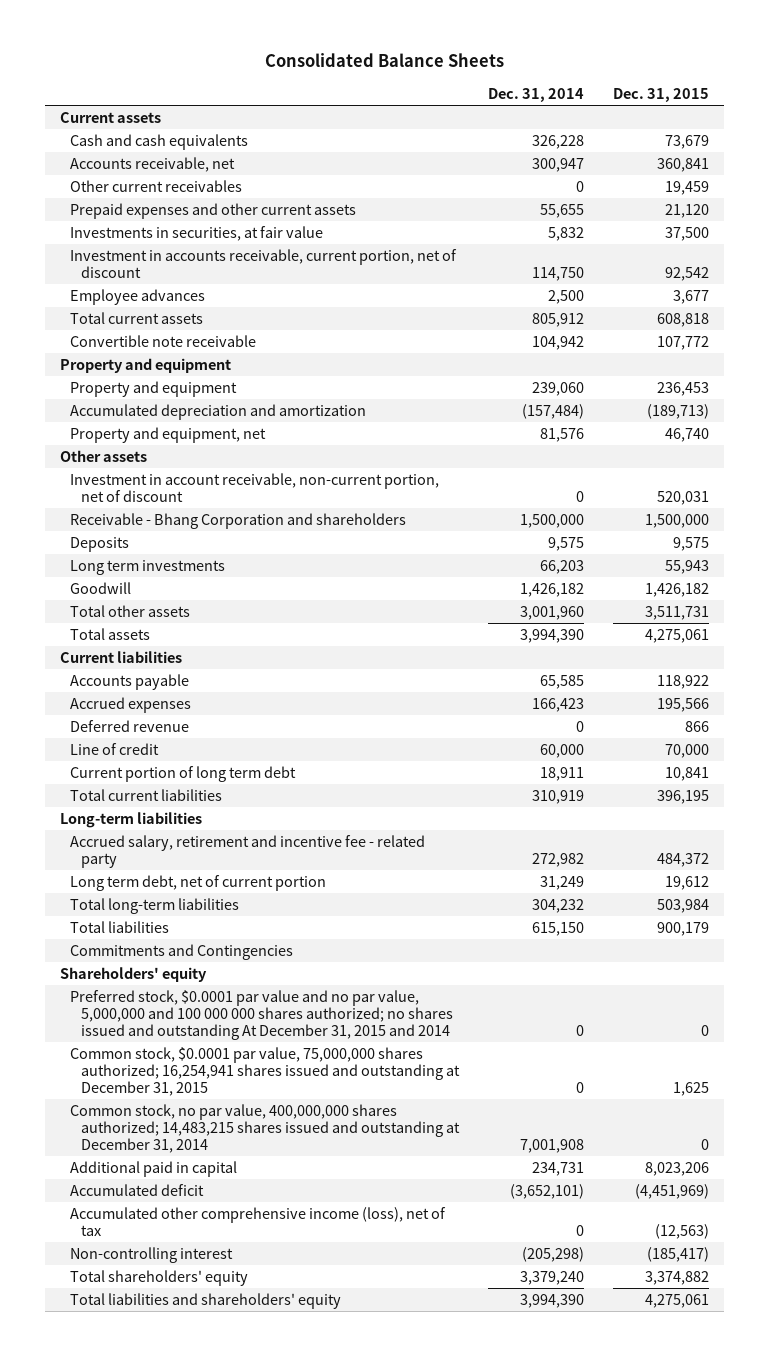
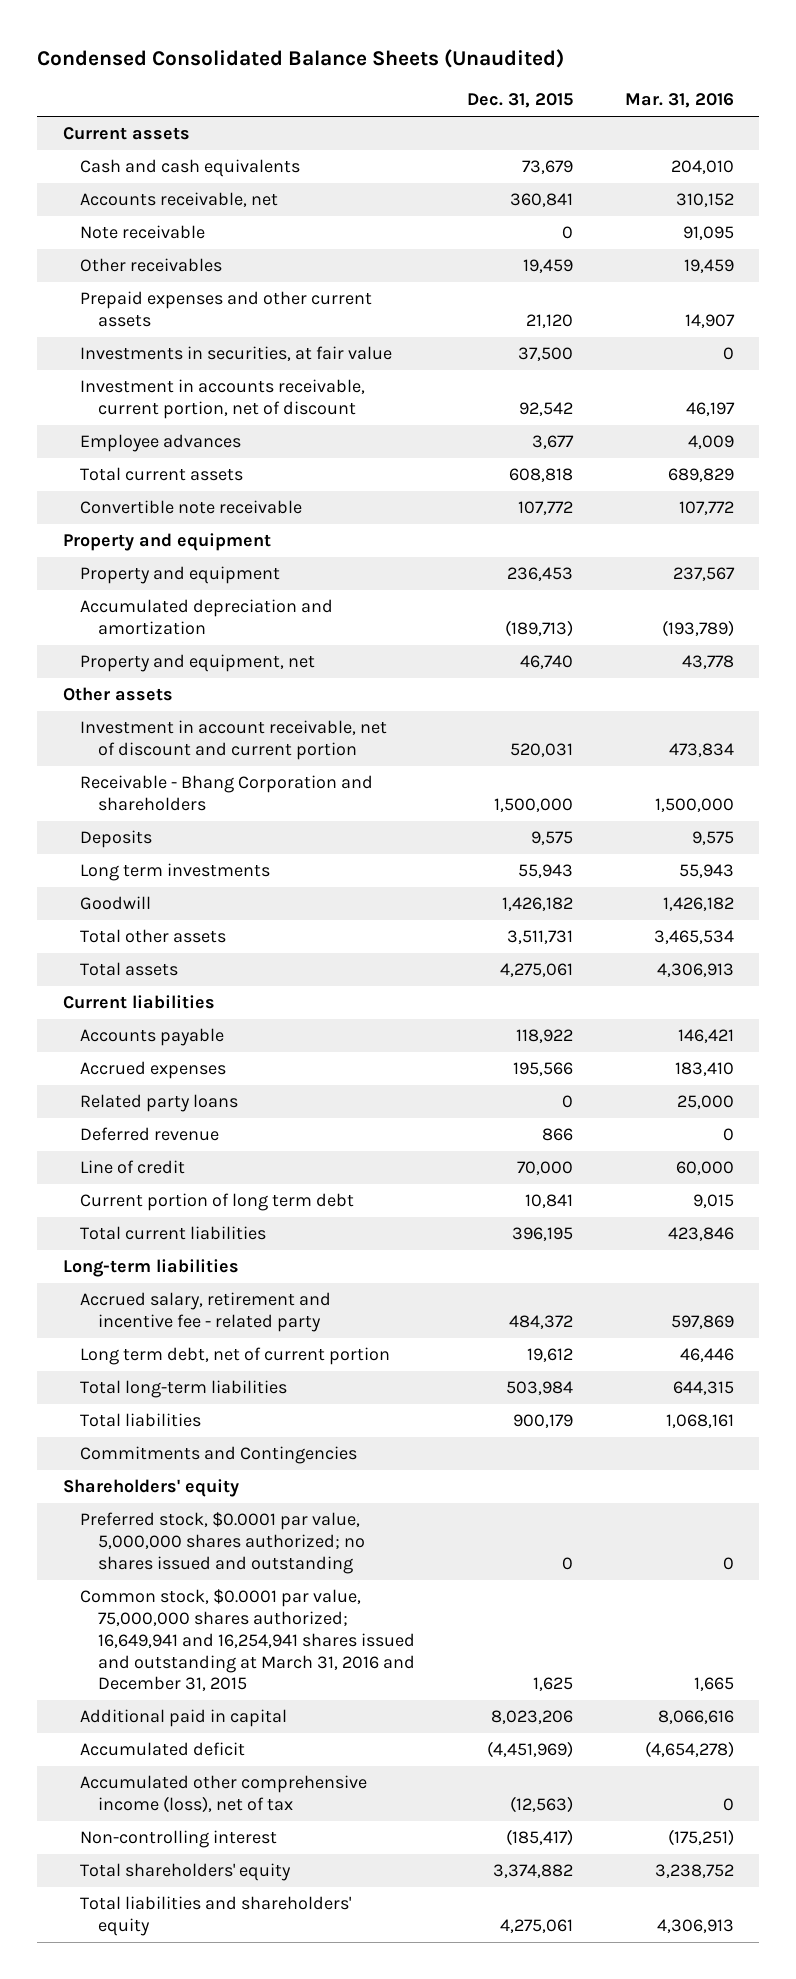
[264,53,504,68] Consolidated Balance Sheets -> [36,48,564,68] Condensed Consolidated Balance Sheets (Unaudited)
[487,87,584,102] Dec. 31, 2014 -> none
none -> [624,93,734,109] Mar. 31, 2016
none -> [80,225,206,240] Note receivable
[70,179,243,192] Other current receivables -> [80,258,223,273] Other receivables
[70,472,440,502] Investment in account receivable, non-current portion, net of discount -> [80,720,388,761] Investment in account receivable, net of discount and current portion
none -> [80,1094,239,1113] Related party loans
[70,1103,460,1153] Common stock, no par value, 400,000,000 shares authorized; 14,483,215 shares issued and outstanding at December 31, 2014 -> none
[70,989,453,1040] Preferred stock, $0.0001 par value and no par value, 5,000,000 and 100 000 000 shares authorized; no shares issued and outstanding At December 31, 2015 and 2014 -> [80,1512,365,1574] Preferred stock, $0.0001 par value, 5,000,000 shares authorized; no shares issued and outstanding
[70,1046,460,1096] Common stock, $0.0001 par value, 75,000,000 shares authorized; 16,254,941 shares issued and outstanding at December 31, 2015 -> [80,1589,415,1692] Common stock, $0.0001 par value, 75,000,000 shares authorized; 16,649,941 and 16,254,941 shares issued and outstanding at March 31, 2016 and December 31, 2015

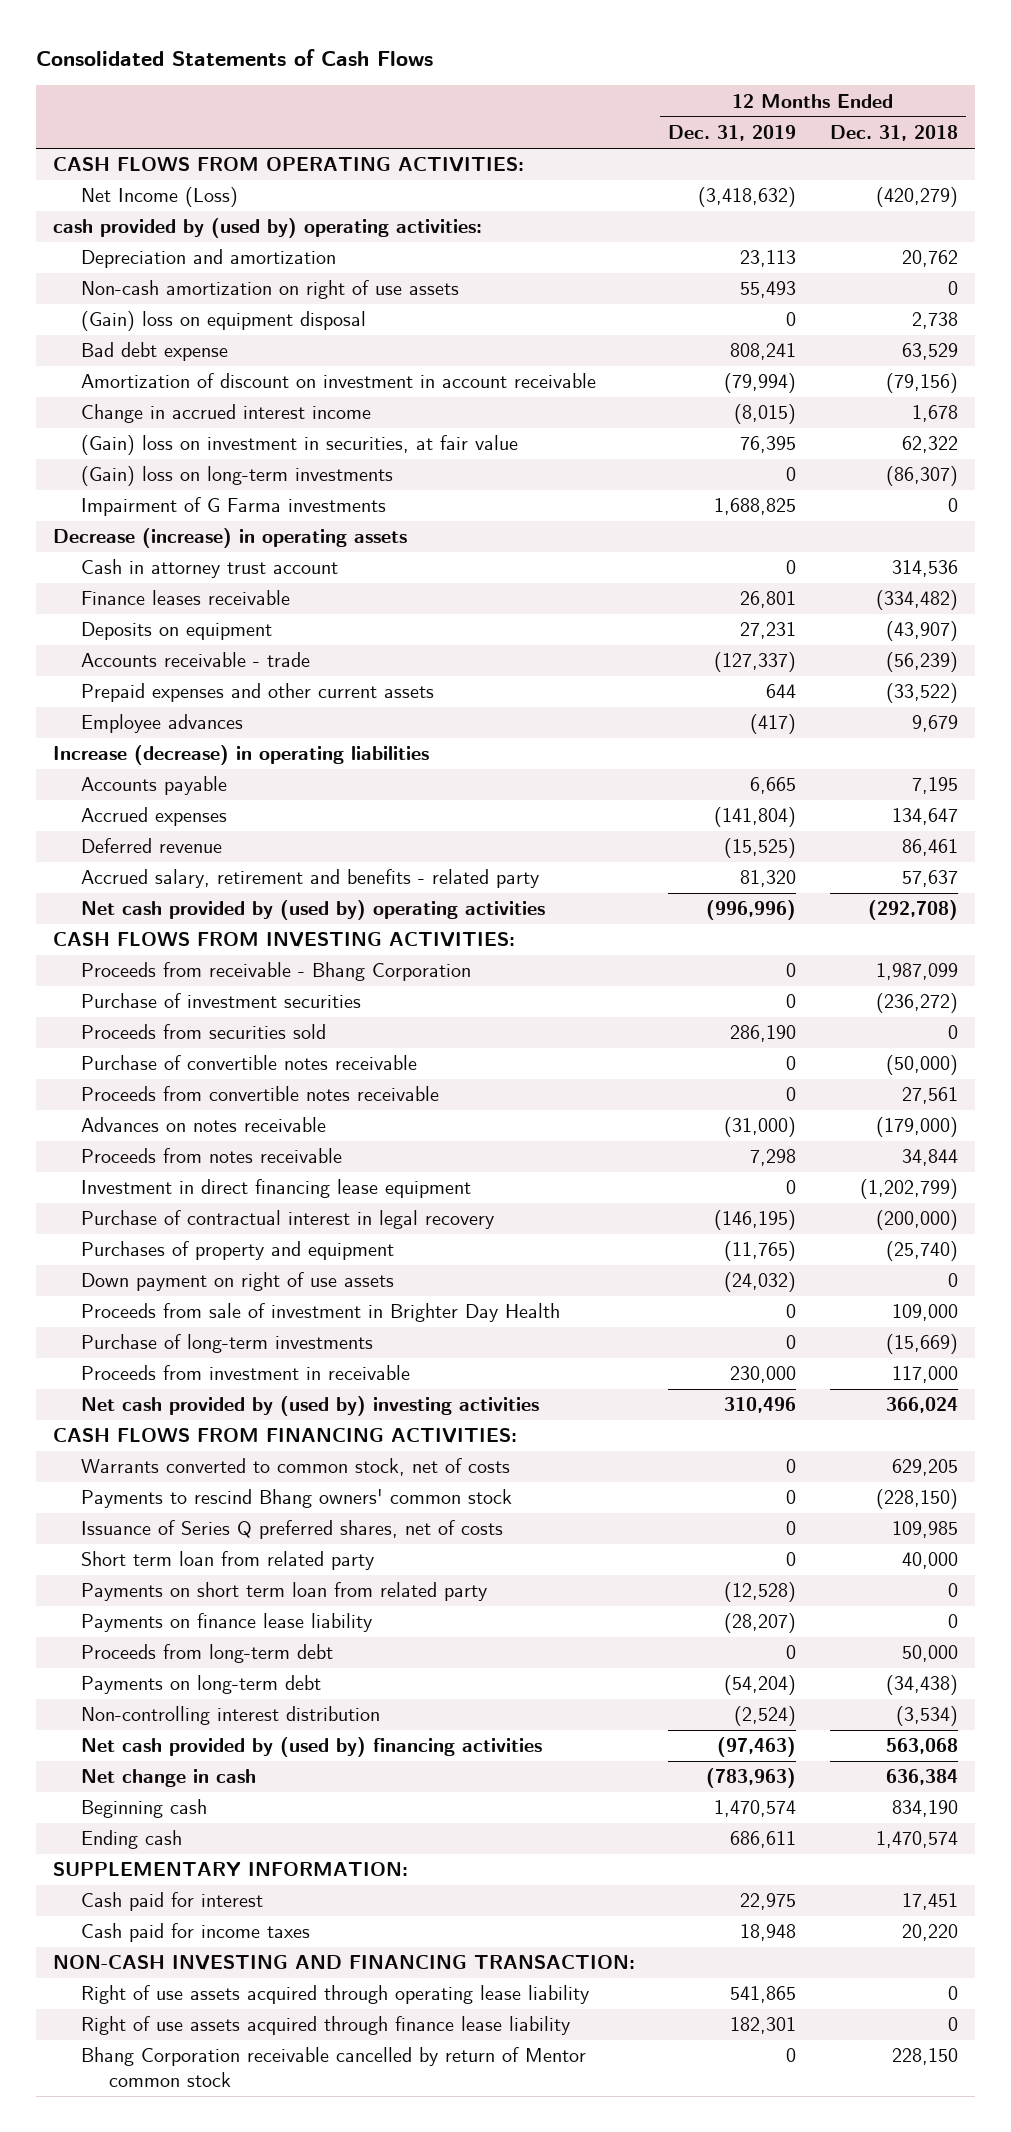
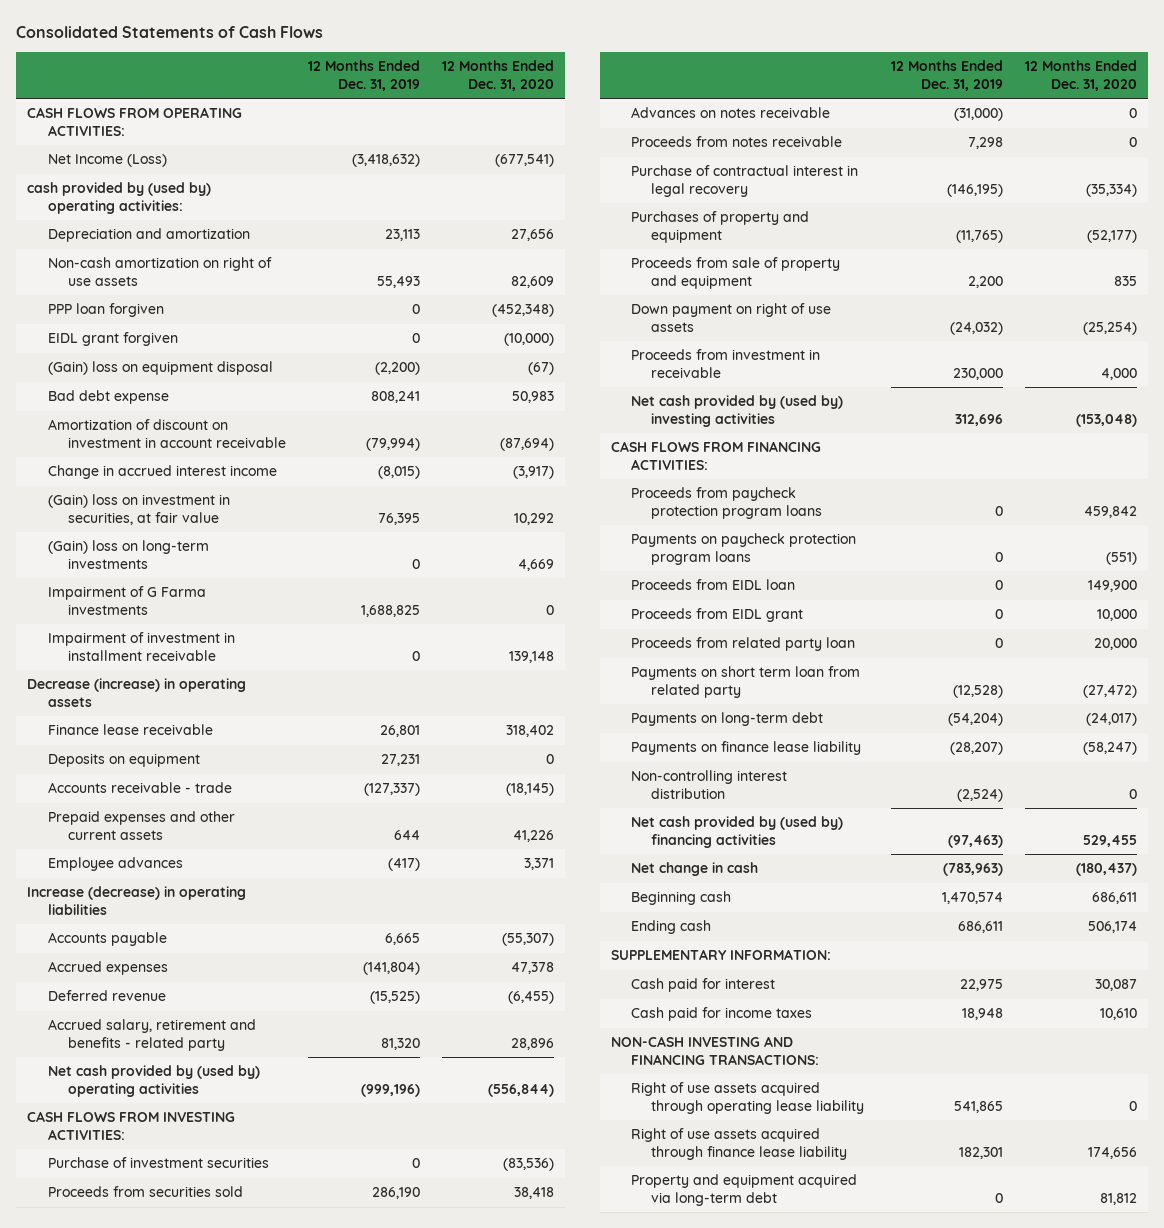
[829,125,958,142] Dec. 31, 2018 -> none
none -> [441,60,554,92] 12 Months Ended Dec. 31, 2020
none -> [47,303,164,318] PPP loan forgiven
none -> [47,332,178,347] EIDL grant forgiven
[786,312,797,327] 0 -> [374,362,420,376] (2,200)
none -> [47,632,235,661] Impairment of investment in installment receivable
[81,559,339,579] Cash in attorney trust account -> none
[81,590,291,606] Finance leases receivable -> [47,724,213,736] Finance lease receivable
[706,900,797,921] (996,996) -> [360,1083,420,1097] (999,196)
[81,962,472,982] Proceeds from receivable - Bhang Corporation -> none
[81,1055,418,1071] Purchase of convertible notes receivable -> none
[81,1086,440,1102] Proceeds from convertible notes receivable -> none
[81,1179,472,1199] Investment in direct financing lease equipment -> none
none -> [630,257,840,289] Proceeds from sale of property and equipment
[81,1303,561,1323] Proceeds from sale of investment in Brighter Day Health -> none
[81,1334,374,1354] Purchase of long-term investments -> none
[724,1397,797,1414] 310,496 -> [954,413,1003,426] 312,696
[81,1458,511,1477] Warrants converted to common stock, net of costs -> none
[81,1489,513,1509] Payments to rescind Bhang owners' common stock -> none
[81,1520,504,1540] Issuance of Series Q preferred shares, net of costs -> none
none -> [630,487,823,519] Proceeds from paycheck protection program loans
none -> [630,533,856,565] Payments on paycheck protection program loans
none -> [630,579,795,591] Proceeds from EIDL loan
none -> [630,608,803,623] Proceeds from EIDL grant
[81,1551,375,1571] Short term loan from related party -> [630,637,855,652] Proceeds from related party loan
[81,1644,334,1664] Proceeds from long-term debt -> none
[81,1613,373,1633] Payments on finance lease liability -> [630,741,861,756] Payments on finance lease liability
[52,1955,635,1971] NON-CASH INVESTING AND FINANCING TRANSACTION: -> [610,1036,819,1065] NON-CASH INVESTING AND FINANCING TRANSACTIONS:
[81,2047,587,2088] Bhang Corporation receivable cancelled by return of Mentor common stock -> none
none -> [630,1174,857,1206] Property and equipment acquired via long-term debt

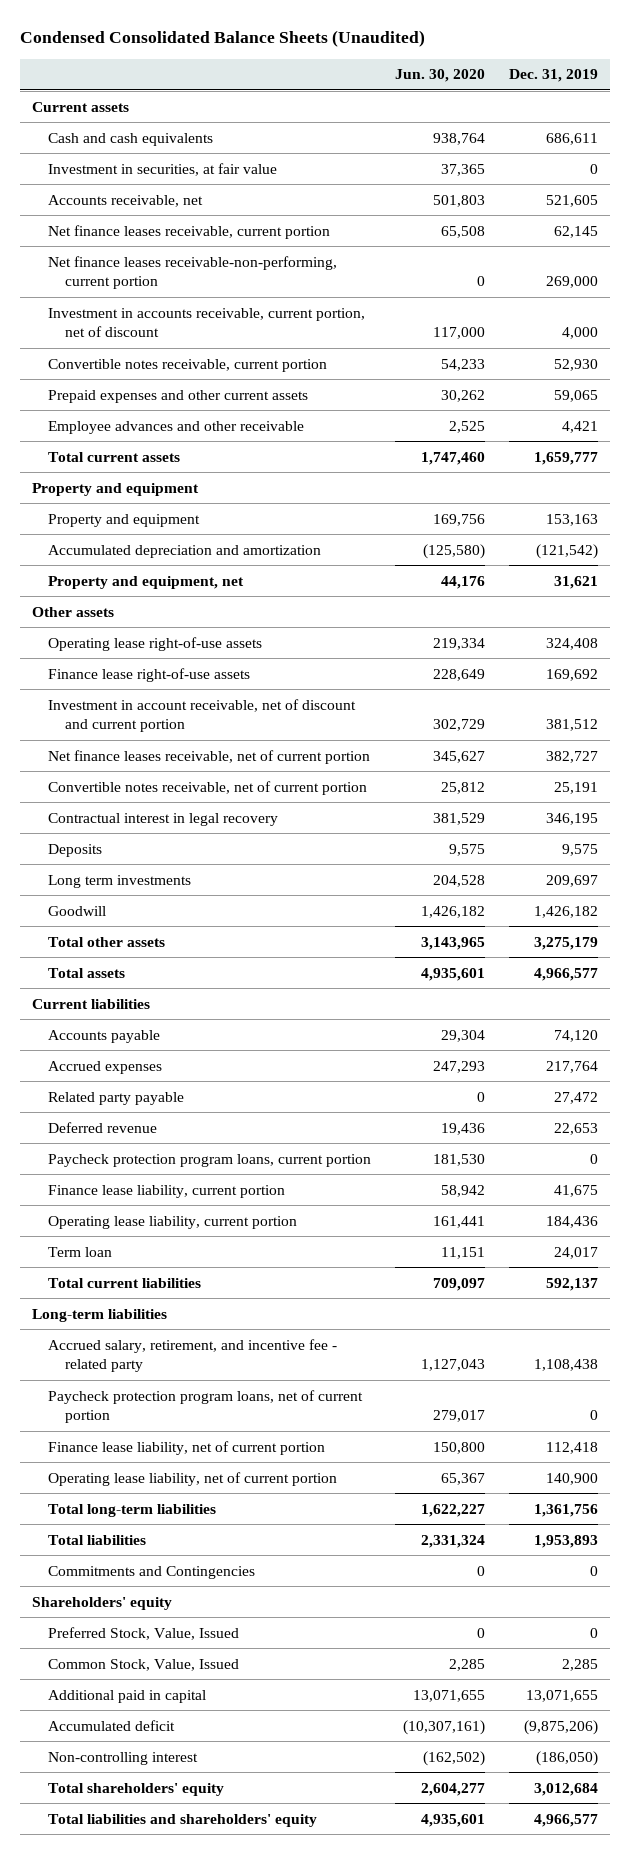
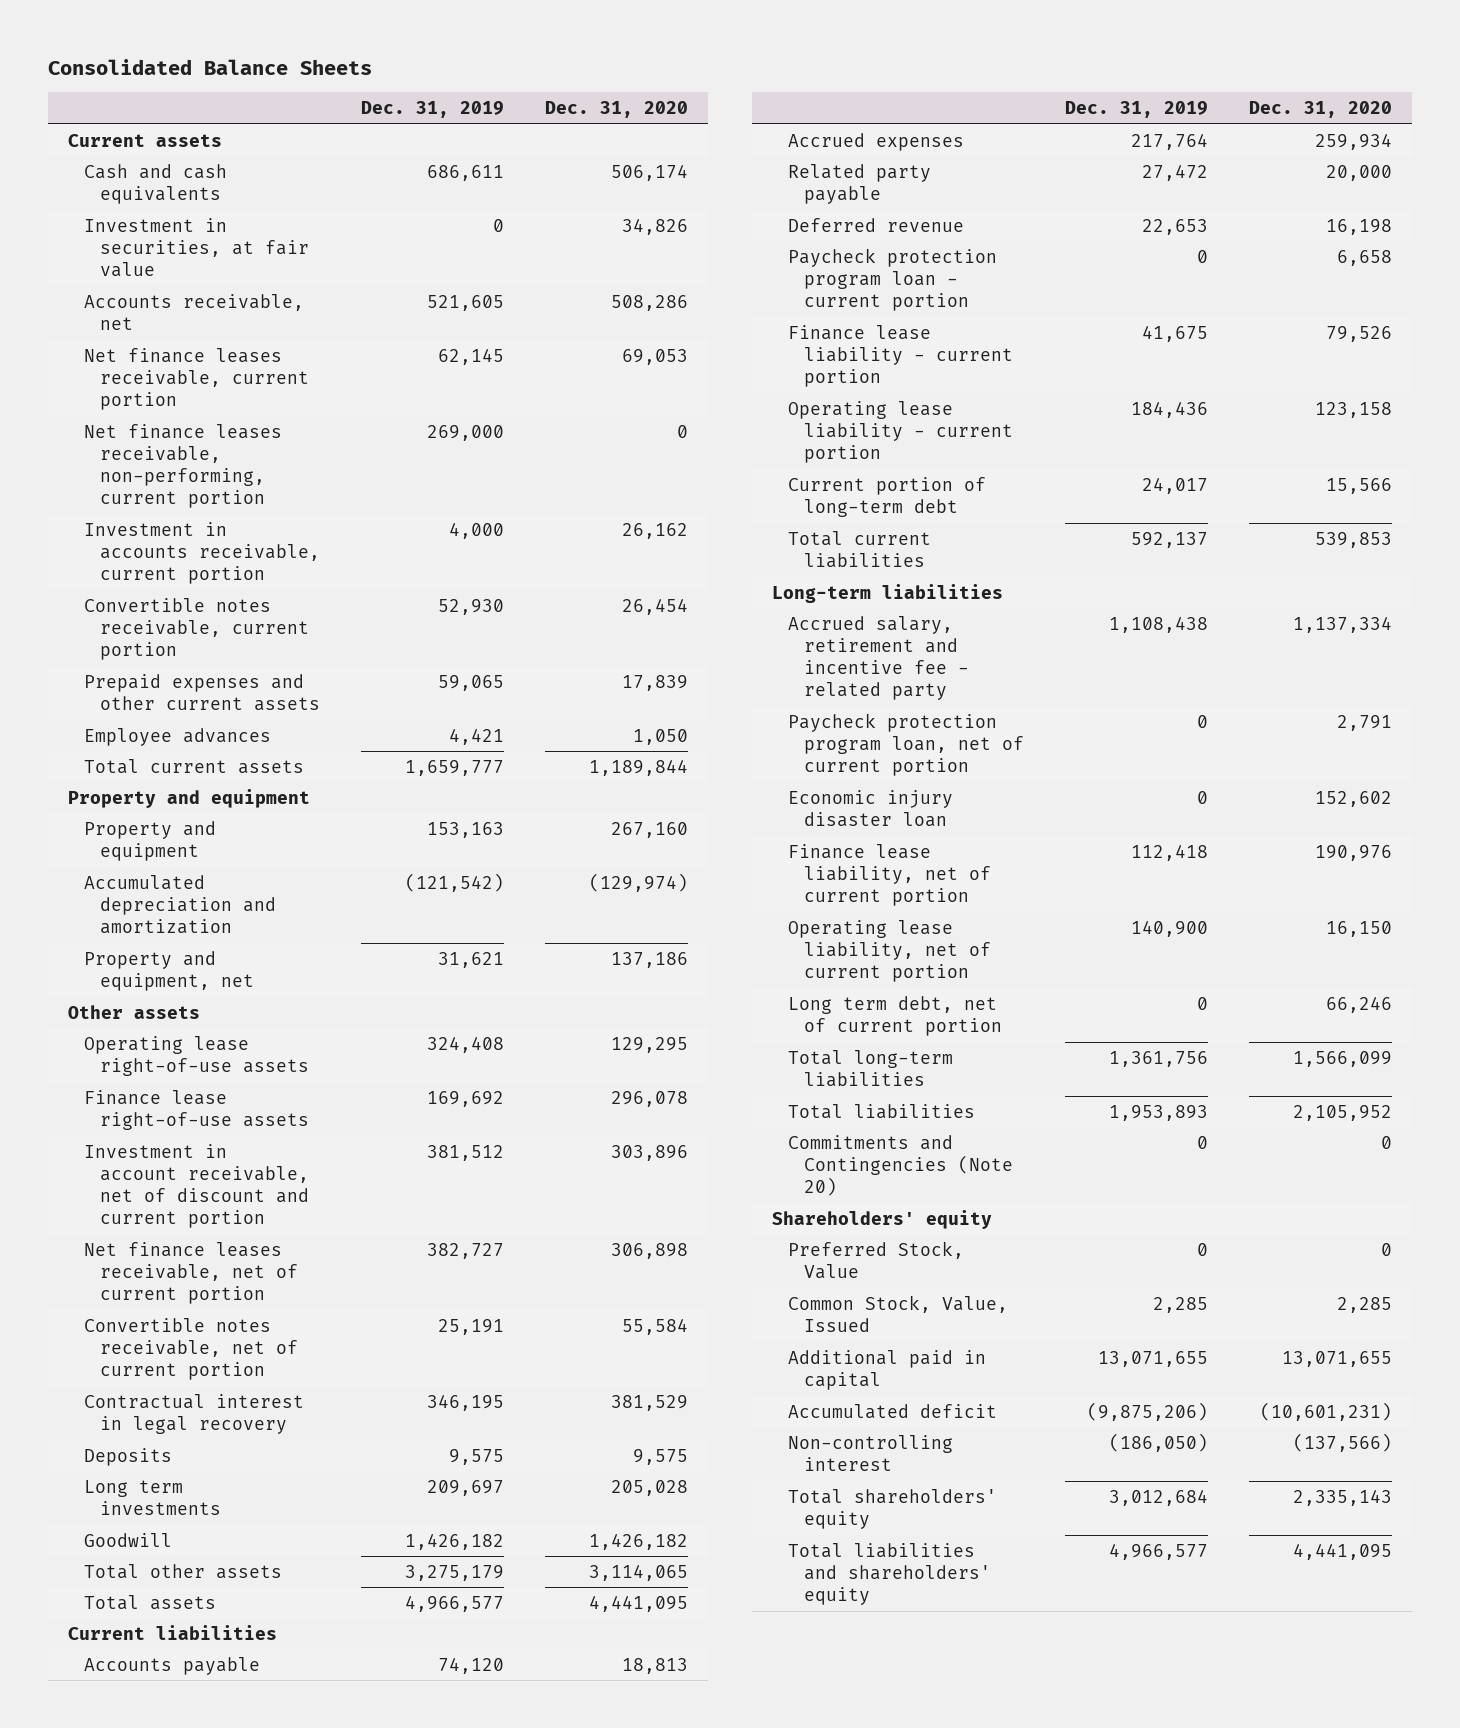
[19,30,425,48] Condensed Consolidated Balance Sheets (Unaudited) -> [47,58,372,75] Consolidated Balance Sheets
[395,69,486,83] Jun. 30, 2020 -> none
none -> [544,101,688,119] Dec. 31, 2020
[48,255,338,289] Net finance leases receivable-non-performing, current portion -> [84,423,283,509] Net finance leases receivable, non-performing, current portion
[48,307,366,337] Investment in accounts receivable, current portion, net of discount -> [84,521,321,585] Investment in accounts receivable, current portion
[48,420,305,434] Employee advances and other receivable -> [84,727,272,746] Employee advances
[48,1153,372,1167] Paycheck protection program loans, current portion -> [788,247,998,312] Paycheck protection program loan - current portion
[48,1184,286,1198] Finance lease liability, current portion -> [788,324,1014,388] Finance lease liability - current portion
[48,1215,298,1229] Operating lease liability, current portion -> [788,400,1014,464] Operating lease liability - current portion
[48,1246,113,1257] Term loan -> [788,476,987,518] Current portion of long-term debt
[48,1338,338,1372] Accrued salary, retirement, and incentive fee - related party -> [788,615,970,701] Accrued salary, retirement and incentive fee - related party
[48,1389,364,1423] Paycheck protection program loans, net of current portion -> [788,712,1025,777] Paycheck protection program loan, net of current portion
none -> [788,789,954,828] Economic injury disaster loan
none -> [788,995,1003,1037] Long term debt, net of current portion
[48,1565,256,1579] Commitments and Contingencies -> [788,1134,1014,1197] Commitments and Contingencies (Note 20)
[48,1626,240,1640] Preferred Stock, Value, Issued -> [788,1240,965,1280] Preferred Stock, Value

